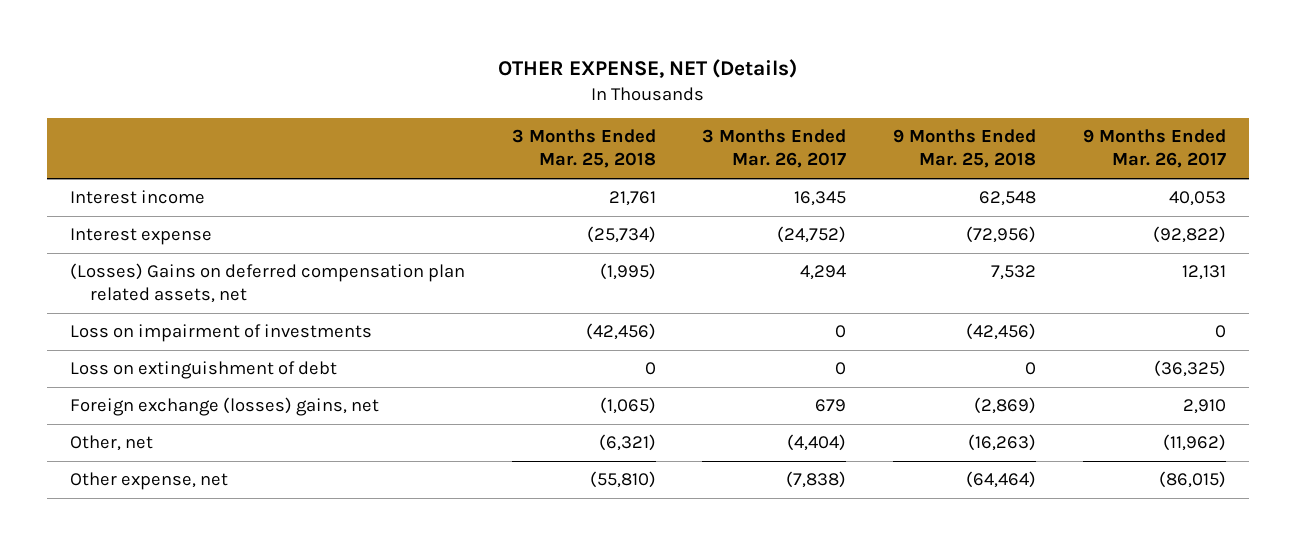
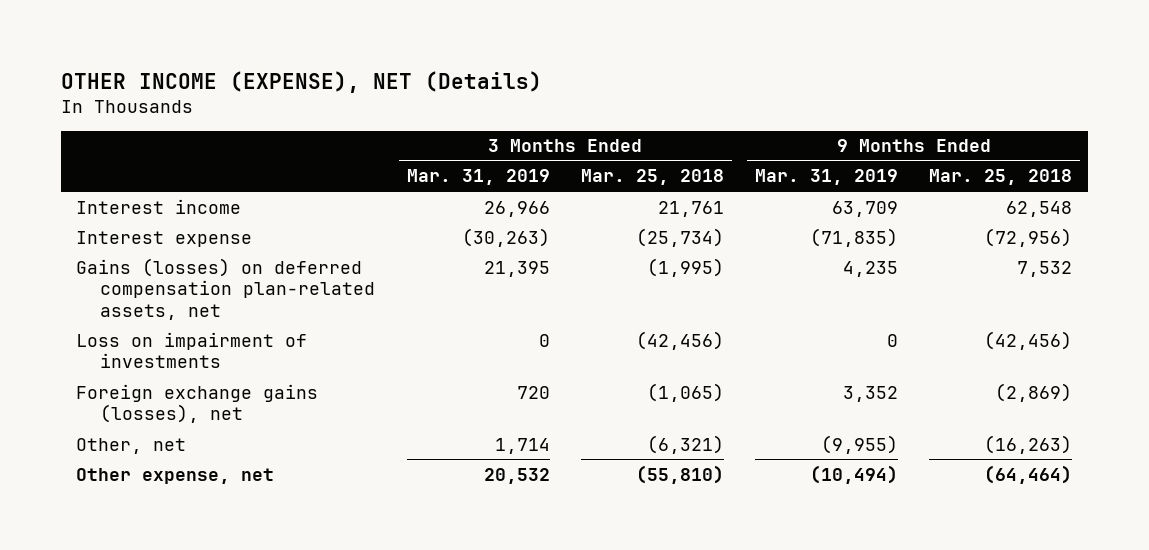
[497,58,797,78] OTHER EXPENSE, NET (Details) -> [60,70,542,93] OTHER INCOME (EXPENSE), NET (Details)
[702,129,847,169] 3 Months Ended Mar. 26, 2017 -> none
[1082,129,1226,169] 9 Months Ended Mar. 26, 2017 -> none
none -> [406,169,550,186] Mar. 31, 2019
none -> [755,169,899,186] Mar. 31, 2019
[69,263,465,304] (Losses) Gains on deferred compensation plan related assets, net -> [76,257,376,320] Gains (losses) on deferred compensation plan-related assets, net
[69,361,337,380] Loss on extinguishment of debt -> none
[69,397,379,417] Foreign exchange (losses) gains, net -> [76,383,319,424] Foreign exchange gains (losses), net

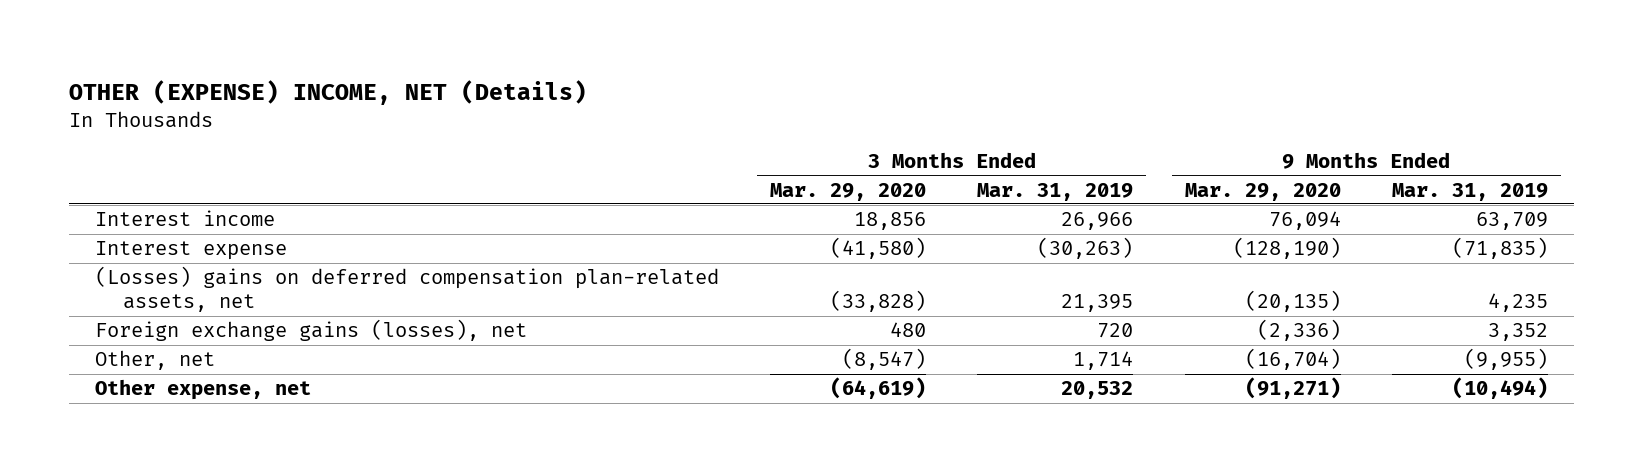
[60,70,542,93] OTHER INCOME (EXPENSE), NET (Details) -> [69,79,588,105] OTHER (EXPENSE) INCOME, NET (Details)
[580,169,724,186] Mar. 25, 2018 -> none
[929,169,1073,186] Mar. 25, 2018 -> none
none -> [770,182,927,201] Mar. 29, 2020
none -> [1184,182,1341,201] Mar. 29, 2020
[76,331,308,369] Loss on impairment of investments -> none
[76,257,376,320] Gains (losses) on deferred compensation plan-related assets, net -> [94,266,719,313] (Losses) gains on deferred compensation plan-related assets, net

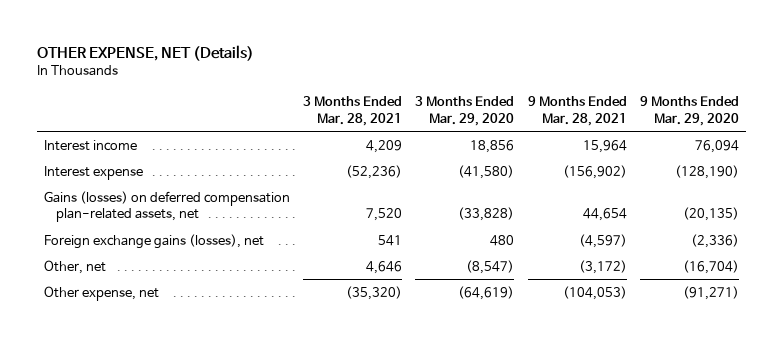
[69,79,588,105] OTHER (EXPENSE) INCOME, NET (Details) -> [37,44,255,61] OTHER EXPENSE, NET (Details)
[977,182,1134,201] Mar. 31, 2019 -> none
[1392,182,1549,201] Mar. 31, 2019 -> none
none -> [303,96,403,126] 3 Months Ended Mar. 28, 2021
none -> [527,96,627,126] 9 Months Ended Mar. 28, 2021
[94,266,719,313] (Losses) gains on deferred compensation plan-related assets, net -> [43,190,290,223] Gains (losses) on deferred compensation plan-related assets, net

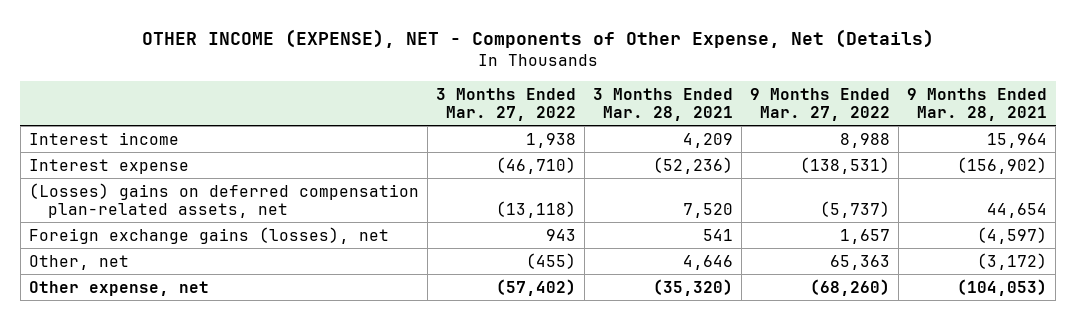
[37,44,255,61] OTHER EXPENSE, NET (Details) -> [142,28,935,48] OTHER INCOME (EXPENSE), NET - Components of Other Expense, Net (Details)
[415,96,515,126] 3 Months Ended Mar. 29, 2020 -> none
[639,96,739,126] 9 Months Ended Mar. 29, 2020 -> none
none -> [435,87,576,122] 3 Months Ended Mar. 27, 2022
none -> [750,87,891,122] 9 Months Ended Mar. 27, 2022
[43,190,290,223] Gains (losses) on deferred compensation plan-related assets, net -> [28,182,419,219] (Losses) gains on deferred compensation plan-related assets, net

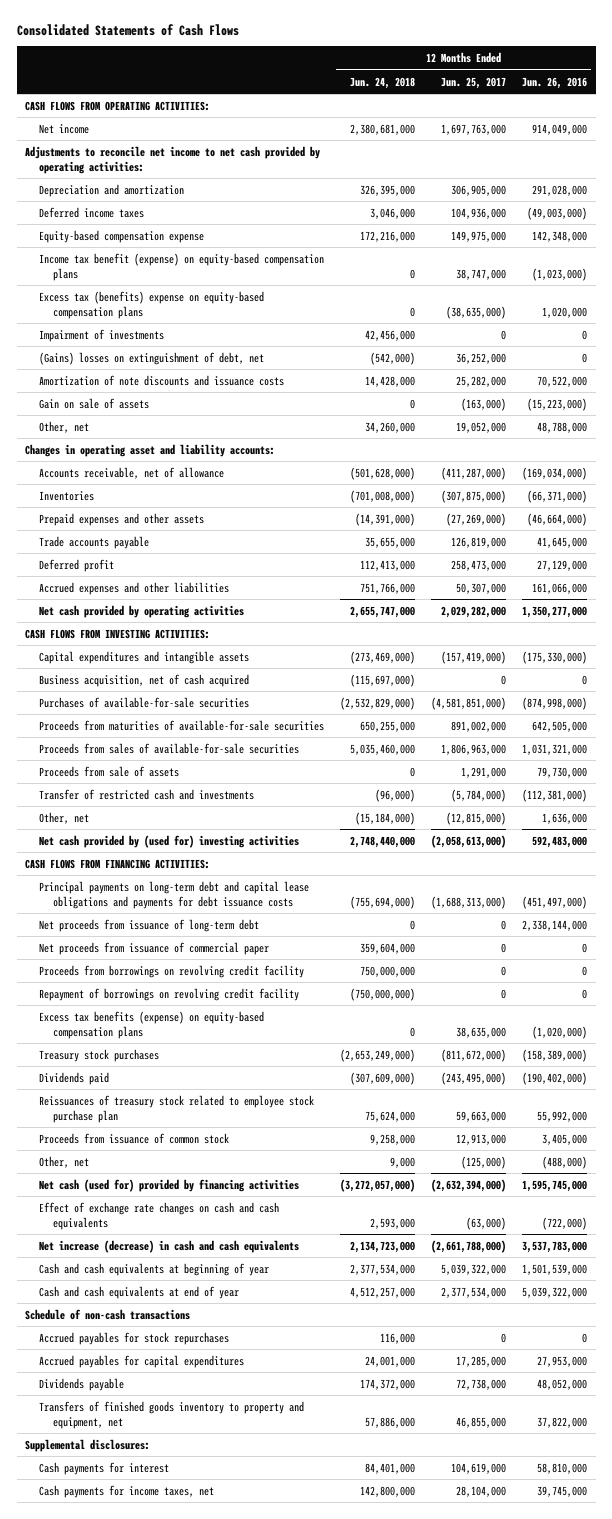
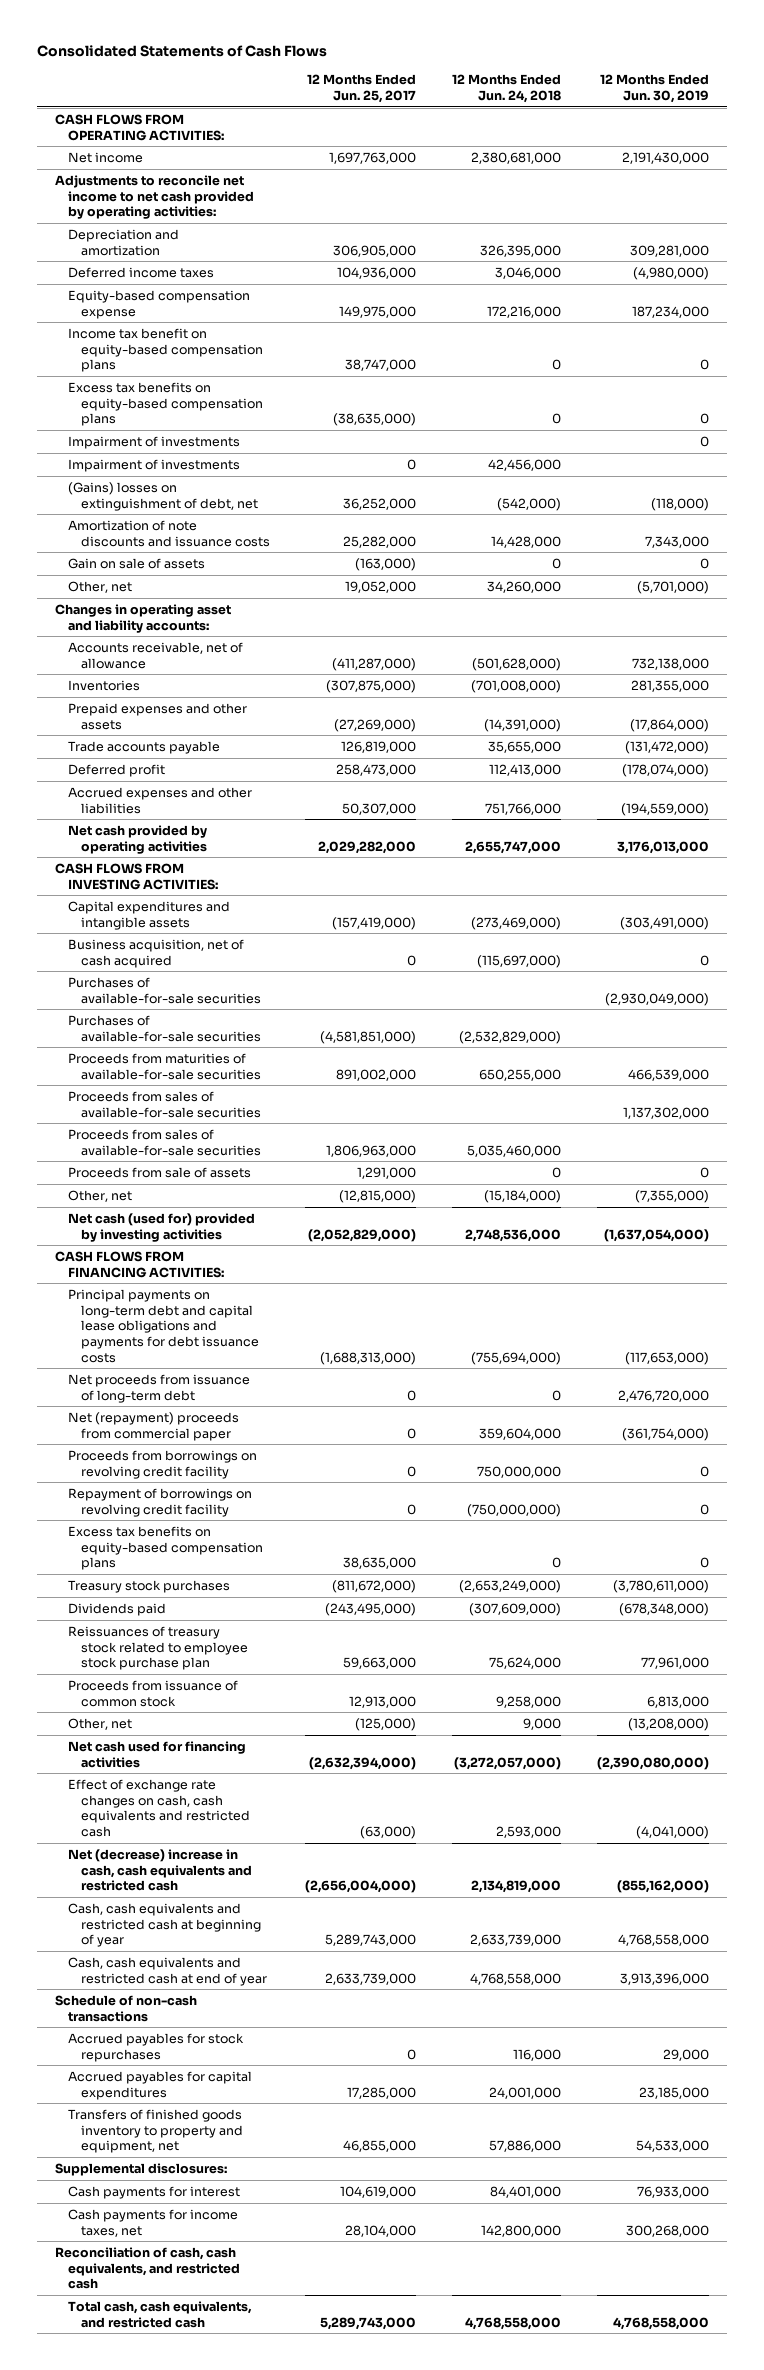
[522,76,588,89] Jun. 26, 2016 -> none
none -> [600,74,710,103] 12 Months Ended Jun. 30, 2019
[38,252,324,281] Income tax benefit (expense) on equity-based compensation plans -> [67,327,263,373] Income tax benefit on equity-based compensation plans
[38,290,264,319] Excess tax (benefits) expense on equity-based compensation plans -> [67,381,263,427] Excess tax benefits on equity-based compensation plans
none -> [67,435,240,449] Impairment of investments
none -> [67,976,261,1004] Purchases of available-for-sale securities
none -> [67,1090,261,1118] Proceeds from sales of available-for-sale securities
[38,788,254,800] Transfer of restricted cash and investments -> none
[38,834,299,848] Net cash provided by (used for) investing activities -> [67,1212,255,1242] Net cash (used for) provided by investing activities
[349,835,415,848] 2,748,440,000 -> [465,1228,562,1242] 2,748,536,000
[431,834,507,848] (2,058,613,000) -> [308,1228,417,1242] (2,052,829,000)
[38,941,269,955] Net proceeds from issuance of commercial paper -> [67,1411,239,1441] Net (repayment) proceeds from commercial paper
[38,1010,264,1039] Excess tax benefits (expense) on equity-based compensation plans -> [67,1525,263,1571] Excess tax benefits on equity-based compensation plans
[38,1178,299,1192] Net cash (used for) provided by financing activities -> [67,1740,246,1768] Net cash used for financing activities
[38,1201,279,1230] Effect of exchange rate changes on cash and cash equivalents -> [67,1778,250,1837] Effect of exchange rate changes on cash, cash equivalents and restricted cash
[38,1239,299,1253] Net increase (decrease) in cash and cash equivalents -> [67,1848,252,1892] Net (decrease) increase in cash, cash equivalents and restricted cash
[349,1240,415,1253] 2,134,723,000 -> [471,1880,562,1894] 2,134,819,000
[431,1239,507,1253] (2,661,788,000) -> [305,1880,417,1894] (2,656,004,000)
[38,1262,269,1276] Cash and cash equivalents at beginning of year -> [67,1902,261,1948] Cash, cash equivalents and restricted cash at beginning of year
[349,1263,415,1275] 2,377,534,000 -> [470,1934,562,1947] 2,633,739,000
[441,1263,507,1275] 5,039,322,000 -> [325,1934,417,1947] 5,289,743,000
[38,1285,239,1299] Cash and cash equivalents at end of year -> [67,1956,267,1986] Cash, cash equivalents and restricted cash at end of year
[349,1286,415,1298] 4,512,257,000 -> [470,1972,562,1985] 4,768,558,000
[441,1286,507,1298] 2,377,534,000 -> [325,1972,417,1985] 2,633,739,000
[38,1377,124,1391] Dividends payable -> none
none -> [54,2246,240,2290] Reconciliation of cash, cash equivalents, and restricted cash
none -> [67,2300,252,2328] Total cash, cash equivalents, and restricted cash

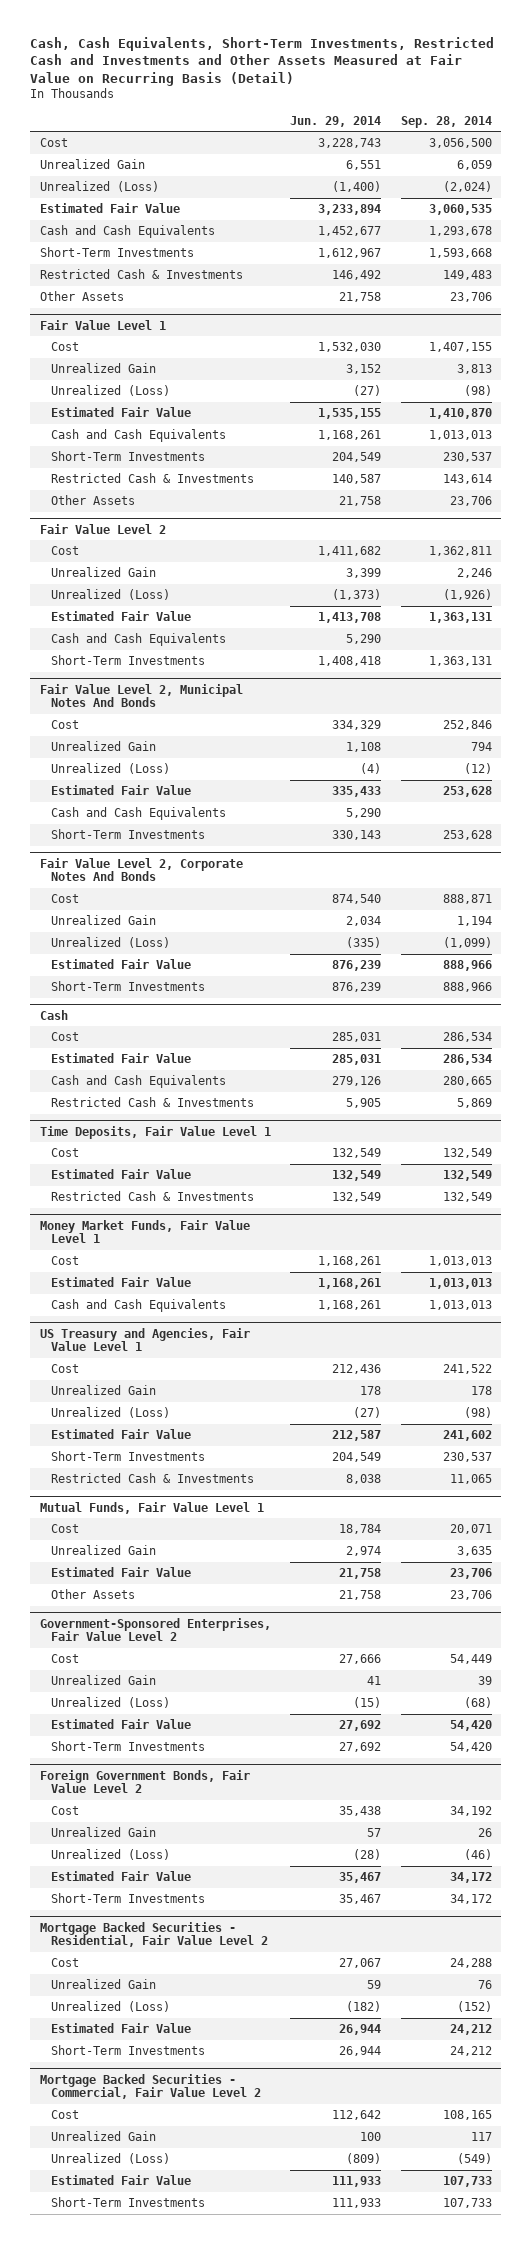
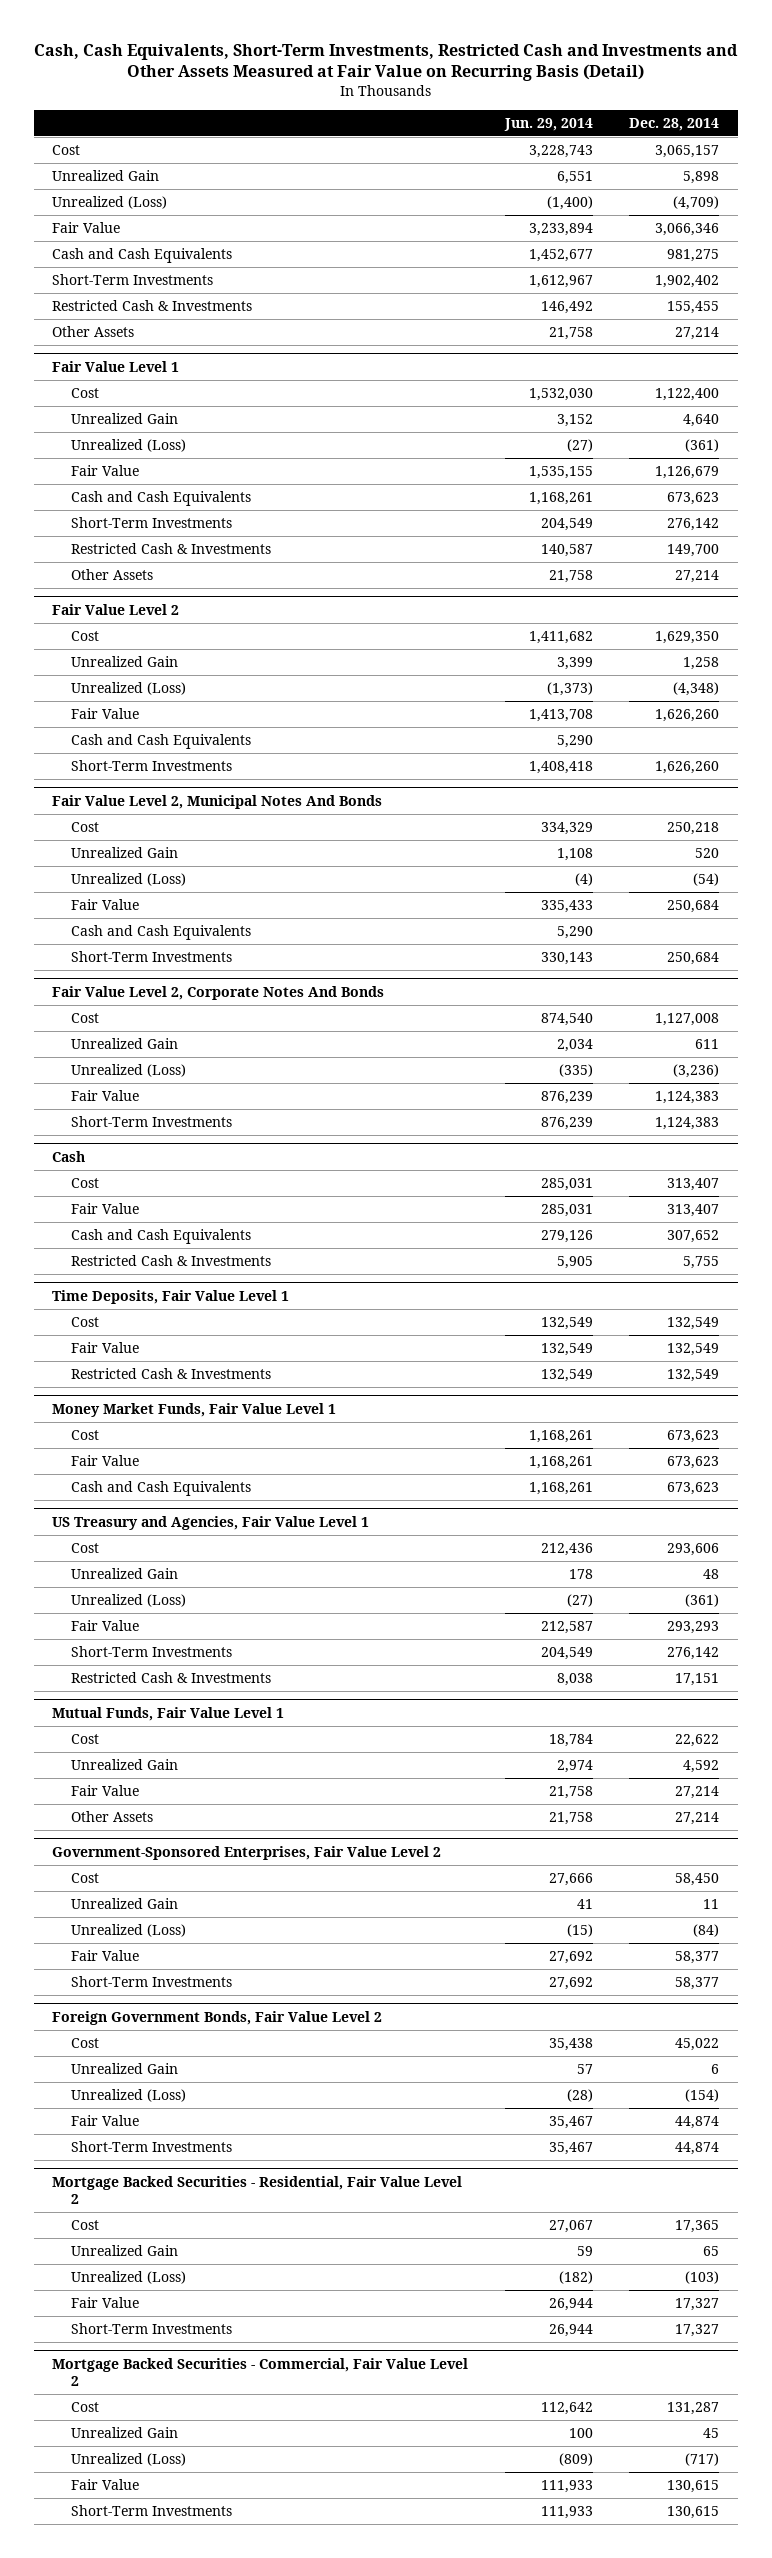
[400,115,492,128] Sep. 28, 2014 -> none
none -> [629,117,720,131] Dec. 28, 2014
[39,203,180,214] Estimated Fair Value -> [52,221,121,233] Fair Value
[50,407,191,418] Estimated Fair Value -> [71,464,140,476] Fair Value
[50,611,191,622] Estimated Fair Value -> [71,707,140,719] Fair Value
[50,785,191,796] Estimated Fair Value -> [71,898,140,910] Fair Value
[50,959,191,970] Estimated Fair Value -> [71,1089,140,1101] Fair Value
[50,1053,191,1064] Estimated Fair Value -> [71,1202,140,1214] Fair Value
[50,1169,191,1180] Estimated Fair Value -> [71,1341,140,1353] Fair Value
[50,1277,191,1288] Estimated Fair Value -> [71,1454,140,1466] Fair Value
[50,1429,191,1440] Estimated Fair Value -> [71,1619,140,1631] Fair Value
[50,1567,191,1578] Estimated Fair Value -> [71,1784,140,1796] Fair Value
[50,1719,191,1730] Estimated Fair Value -> [71,1949,140,1961] Fair Value
[50,1871,191,1882] Estimated Fair Value -> [71,2114,140,2126] Fair Value
[50,2023,191,2034] Estimated Fair Value -> [71,2296,140,2308] Fair Value
[50,2175,191,2186] Estimated Fair Value -> [71,2478,140,2490] Fair Value

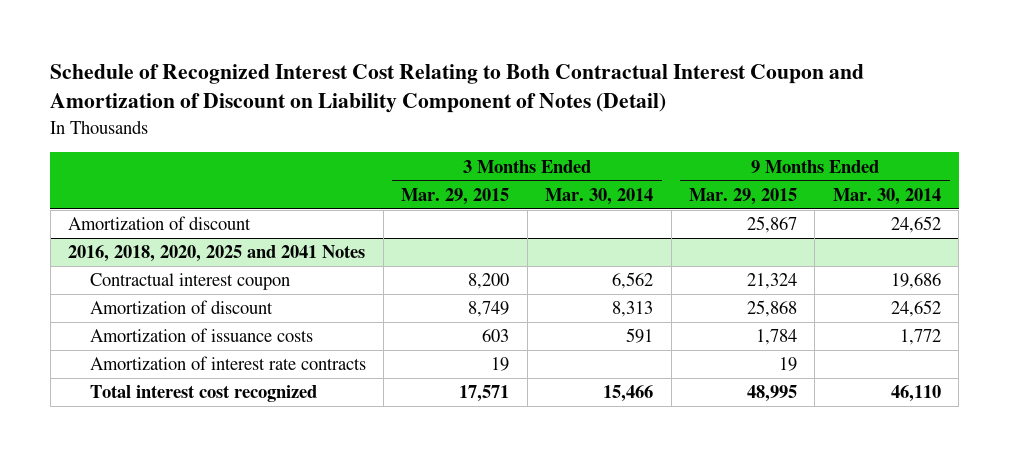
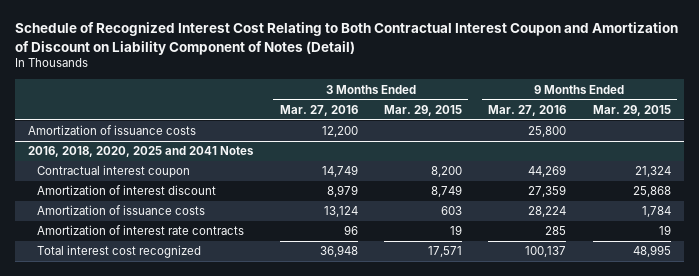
[545,187,654,205] Mar. 30, 2014 -> none
[832,187,941,205] Mar. 30, 2014 -> none
none -> [279,104,358,116] Mar. 27, 2016
none -> [488,104,567,116] Mar. 27, 2016
[68,216,252,231] Amortization of discount -> none
none -> [28,125,197,136] Amortization of issuance costs
[89,300,273,315] Amortization of discount -> [37,185,217,196] Amortization of interest discount

